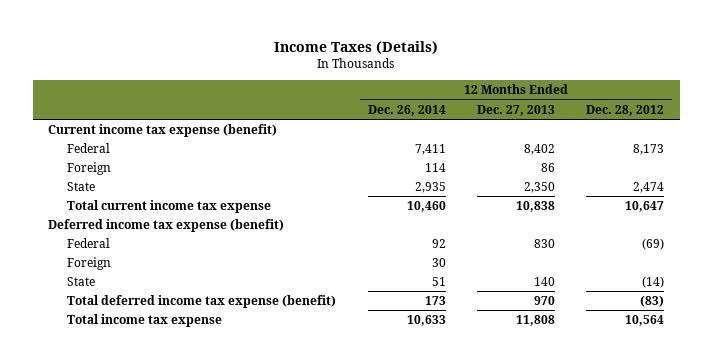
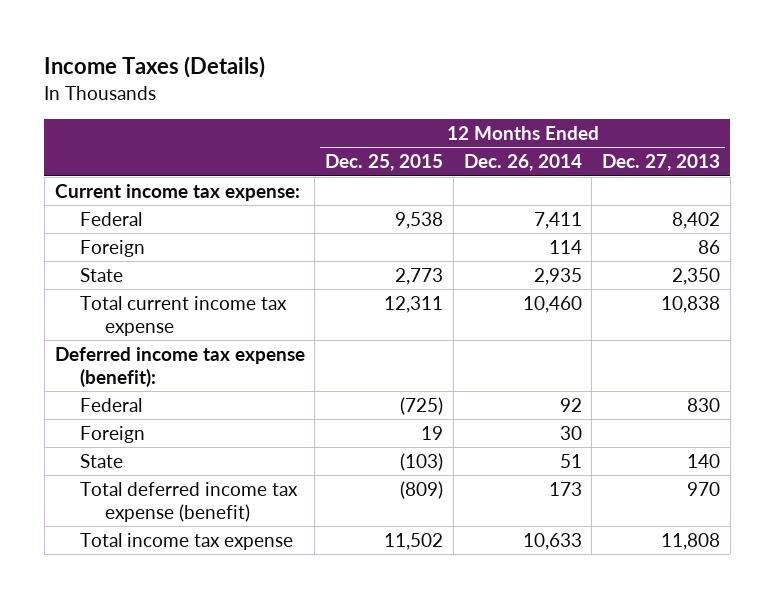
[586,104,665,116] Dec. 28, 2012 -> none
none -> [325,154,444,172] Dec. 25, 2015
[48,124,278,138] Current income tax expense (benefit) -> [54,184,300,202] Current income tax expense:
[48,219,285,233] Deferred income tax expense (benefit) -> [54,347,305,387] Deferred income tax expense (benefit):

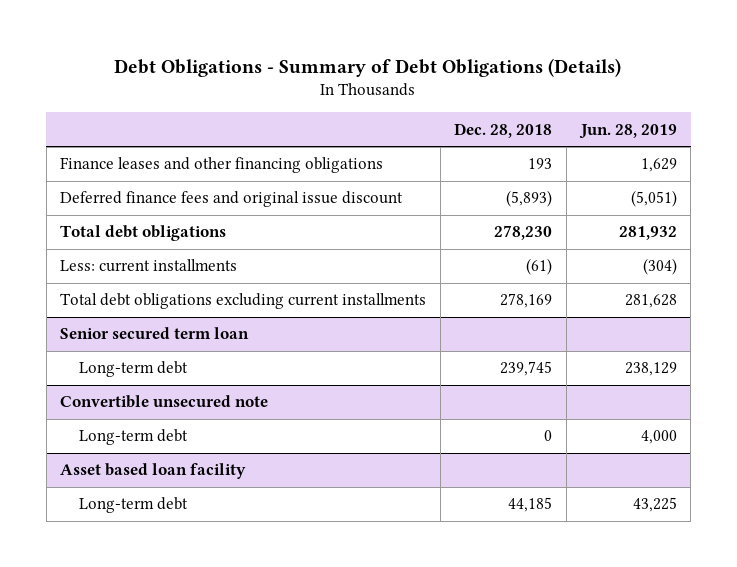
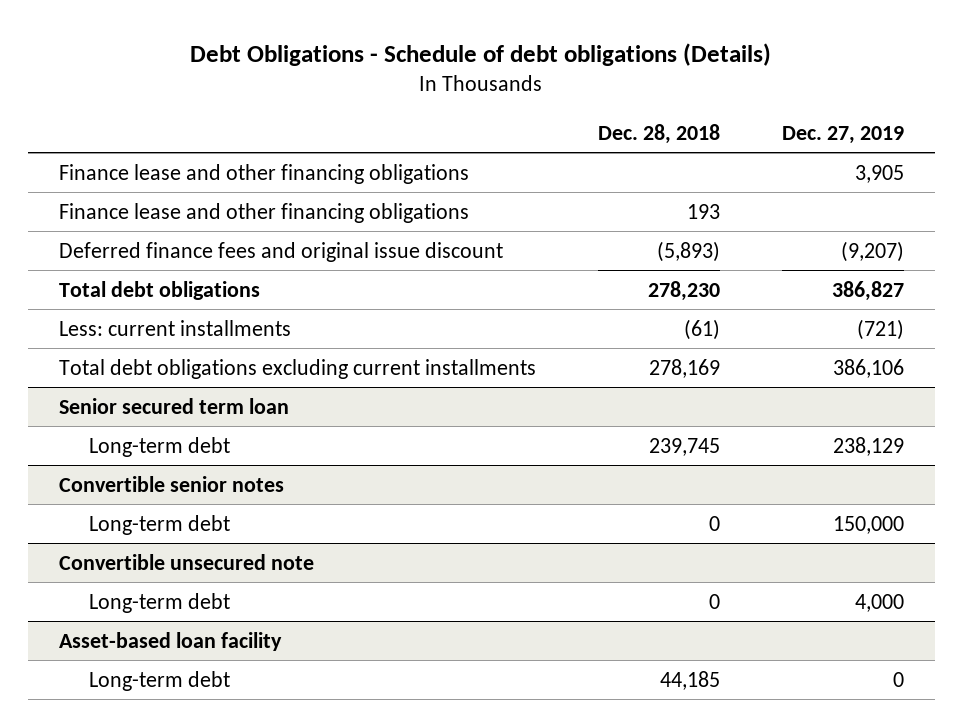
[114,57,622,77] Debt Obligations - Summary of Debt Obligations (Details) -> [190,42,772,66] Debt Obligations - Schedule of debt obligations (Details)
[578,123,677,139] Jun. 28, 2019 -> none
none -> [781,125,904,144] Dec. 27, 2019
none -> [58,163,469,184] Finance lease and other financing obligations
[60,157,384,174] Finance leases and other financing obligations -> [58,202,469,223] Finance lease and other financing obligations
none -> [58,475,284,492] Convertible senior notes
none -> [89,514,231,535] Long-term debt
[60,463,247,480] Asset based loan facility -> [58,631,282,651] Asset-based loan facility

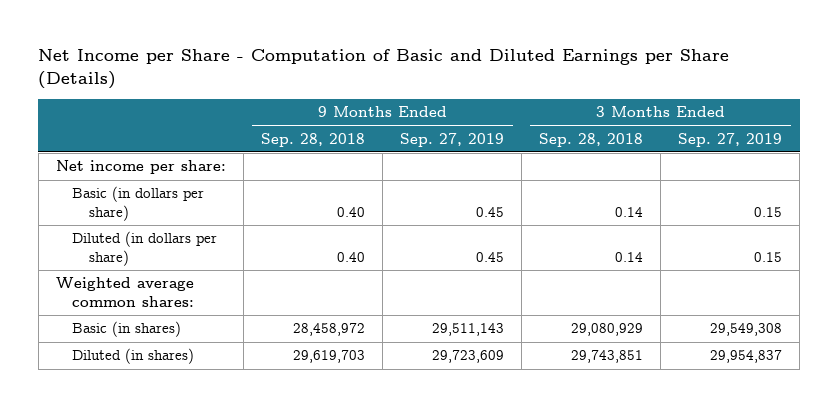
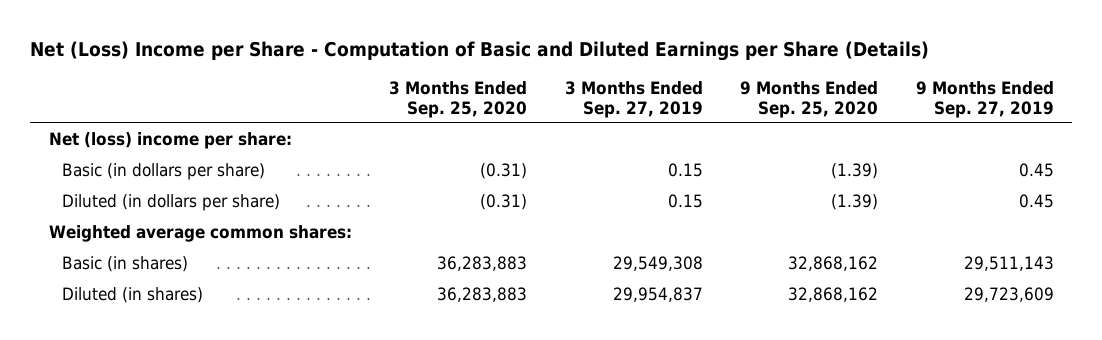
[38,49,730,89] Net Income per Share - Computation of Basic and Diluted Earnings per Share (Details) -> [30,41,930,62] Net (Loss) Income per Share - Computation of Basic and Diluted Earnings per Share (Details)
[260,132,365,147] Sep. 28, 2018 -> none
[539,132,644,147] Sep. 28, 2018 -> none
none -> [389,81,528,118] 3 Months Ended Sep. 25, 2020
none -> [740,81,879,118] 9 Months Ended Sep. 25, 2020
[55,160,226,175] Net income per share: -> [48,132,292,150] Net (loss) income per share:

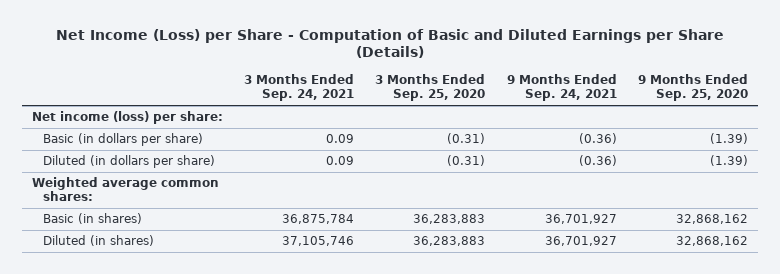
[30,41,930,62] Net (Loss) Income per Share - Computation of Basic and Diluted Earnings per Share (Details) -> [55,28,724,59] Net Income (Loss) per Share - Computation of Basic and Diluted Earnings per Share (Details)
[564,81,703,118] 3 Months Ended Sep. 27, 2019 -> none
[915,81,1054,118] 9 Months Ended Sep. 27, 2019 -> none
none -> [244,74,355,101] 3 Months Ended Sep. 24, 2021
none -> [506,74,617,101] 9 Months Ended Sep. 24, 2021
[48,132,292,150] Net (loss) income per share: -> [32,111,224,125] Net income (loss) per share:

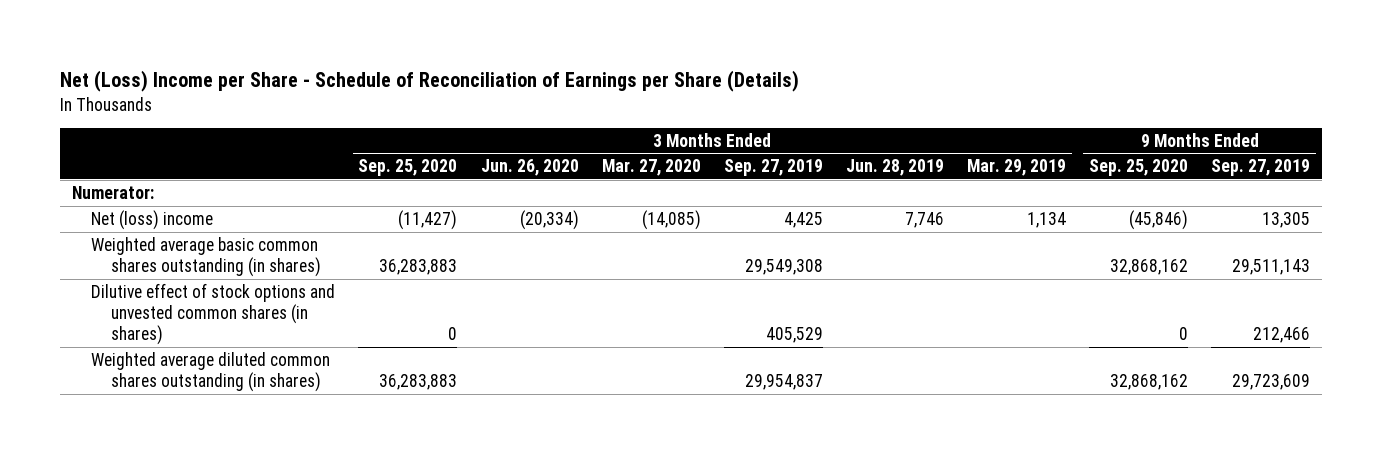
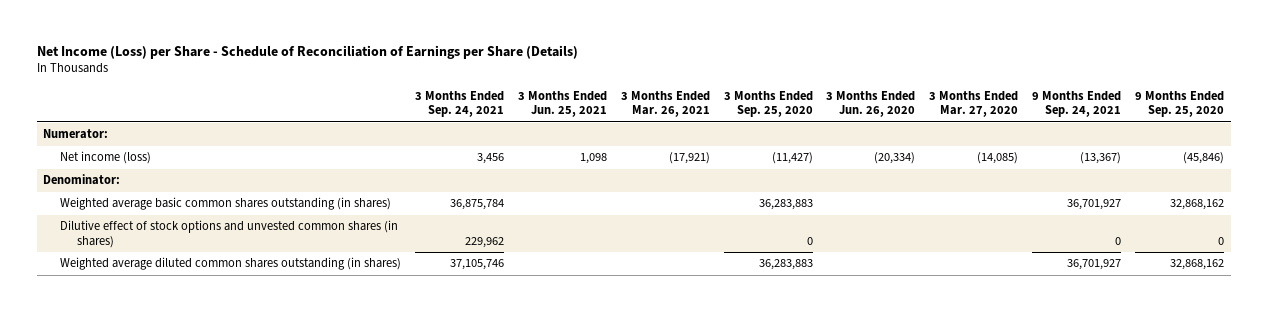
[60,70,800,93] Net (Loss) Income per Share - Schedule of Reconciliation of Earnings per Share (Details) -> [36,44,578,59] Net Income (Loss) per Share - Schedule of Reconciliation of Earnings per Share (Details)
[723,159,823,177] Sep. 27, 2019 -> none
[845,159,944,177] Jun. 28, 2019 -> none
[967,159,1067,177] Mar. 29, 2019 -> none
[1211,159,1311,177] Sep. 27, 2019 -> none
none -> [415,91,505,118] 3 Months Ended Sep. 24, 2021
none -> [517,91,607,118] 3 Months Ended Jun. 25, 2021
none -> [620,91,710,118] 3 Months Ended Mar. 26, 2021
none -> [1031,91,1121,118] 9 Months Ended Sep. 24, 2021
[91,209,214,230] Net (loss) income -> [60,151,152,165] Net income (loss)
none -> [43,174,121,186] Denominator:

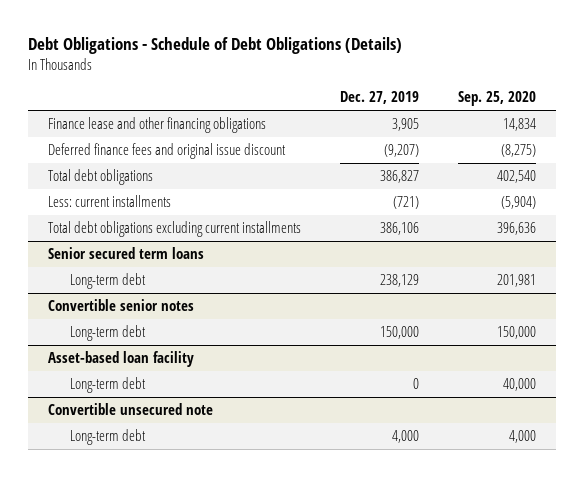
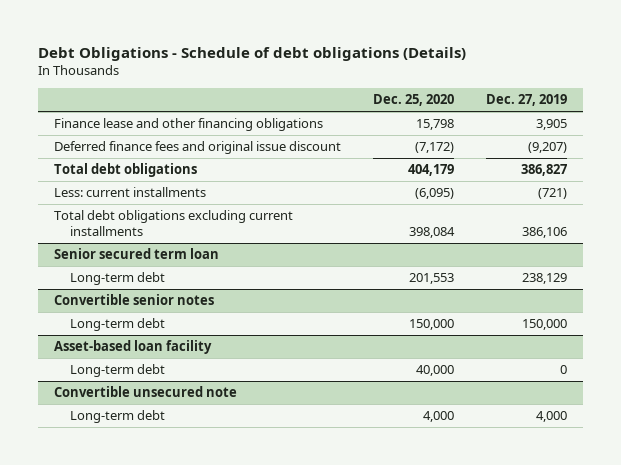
[28,37,403,55] Debt Obligations - Schedule of Debt Obligations (Details) -> [37,46,466,61] Debt Obligations - Schedule of debt obligations (Details)
[458,91,537,107] Sep. 25, 2020 -> none
none -> [372,94,454,107] Dec. 25, 2020
[47,247,204,260] Senior secured term loans -> [53,248,219,260] Senior secured term loan

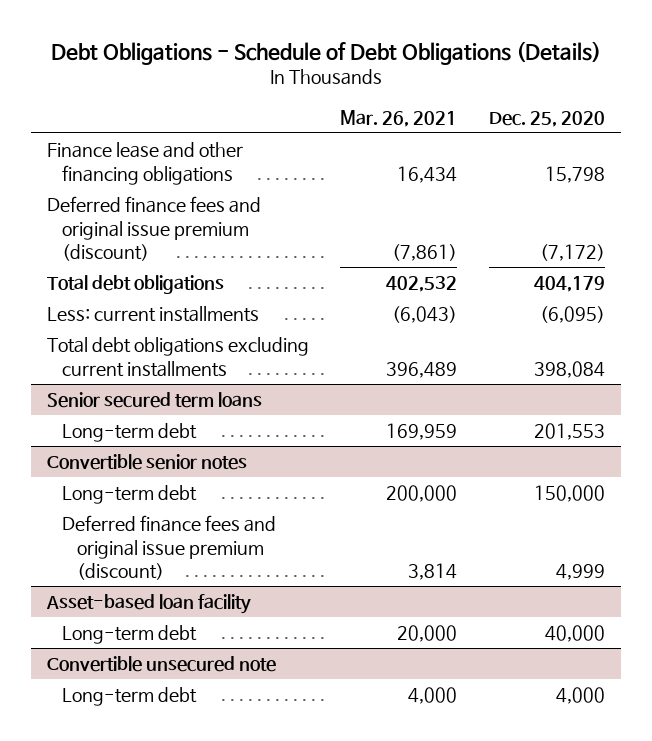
[37,46,466,61] Debt Obligations - Schedule of debt obligations (Details) -> [50,40,601,65] Debt Obligations - Schedule of Debt Obligations (Details)
[486,94,568,107] Dec. 27, 2019 -> none
none -> [340,109,458,127] Mar. 26, 2021
[53,141,341,155] Deferred finance fees and original issue discount -> [46,196,261,261] Deferred finance fees and original issue premium (discount)
[53,248,219,260] Senior secured term loan -> [46,392,262,409] Senior secured term loans
none -> [61,515,276,580] Deferred finance fees and original issue premium (discount)

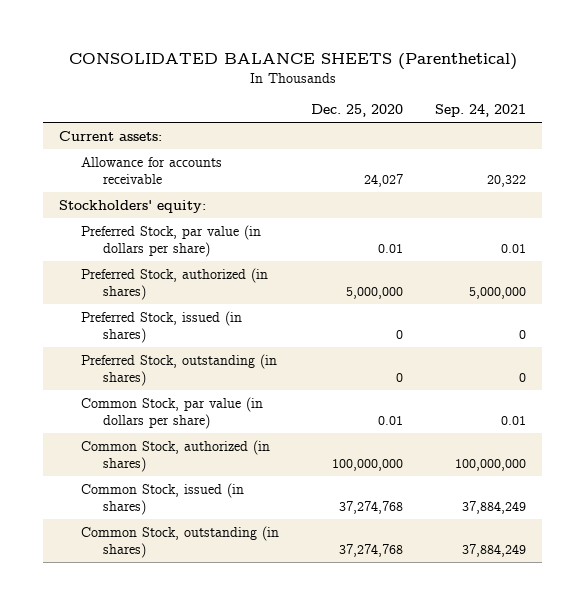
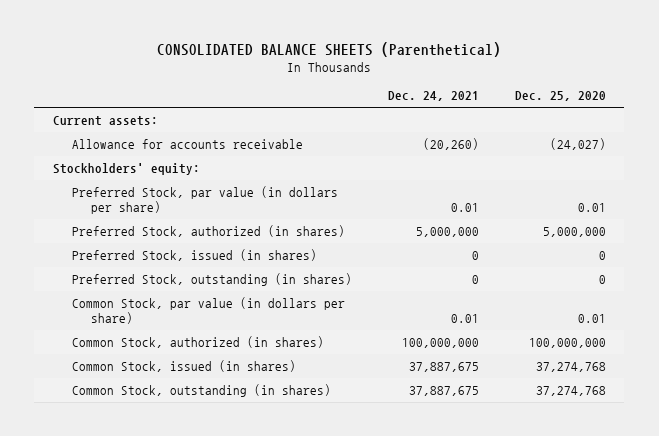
[435,104,527,118] Sep. 24, 2021 -> none
none -> [387,91,479,102] Dec. 24, 2021
[364,173,404,187] 24,027 -> [550,138,607,151] (24,027)

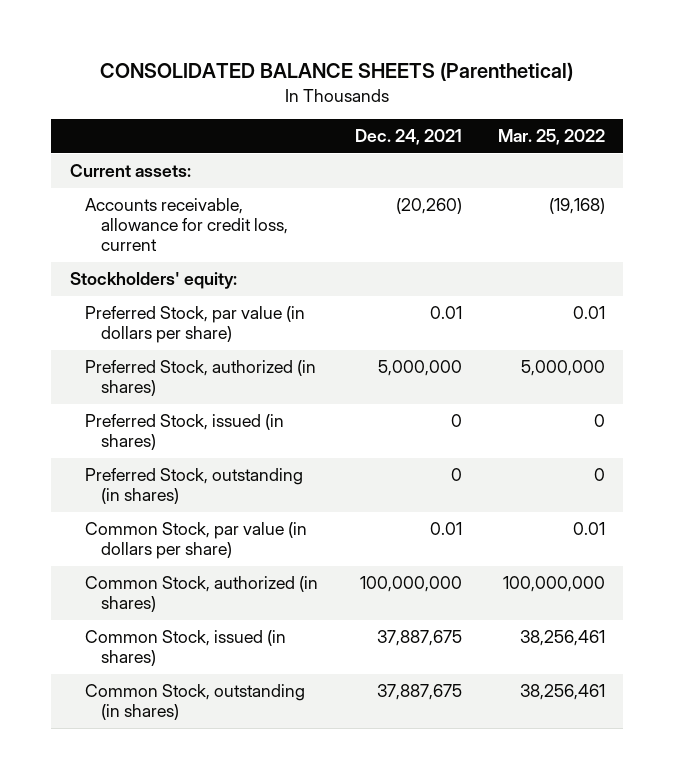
[515,91,607,102] Dec. 25, 2020 -> none
none -> [497,129,605,146] Mar. 25, 2022
[71,139,303,150] Allowance for accounts receivable -> [85,198,288,252] Accounts receivable, allowance for credit loss, current

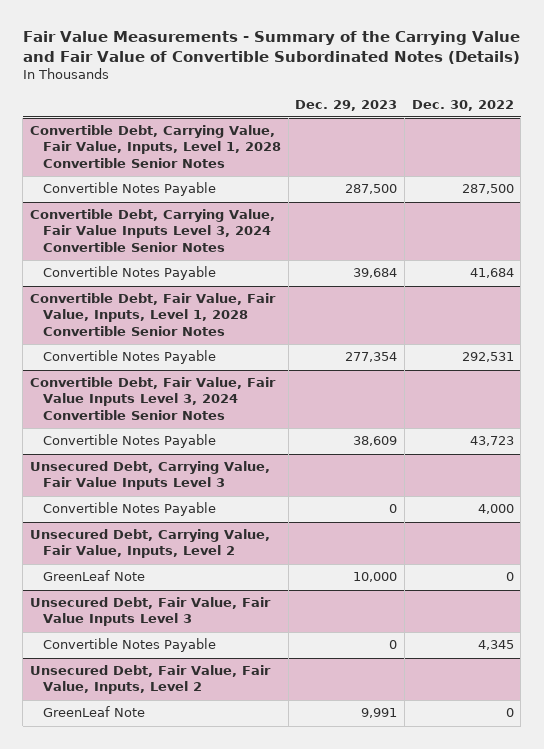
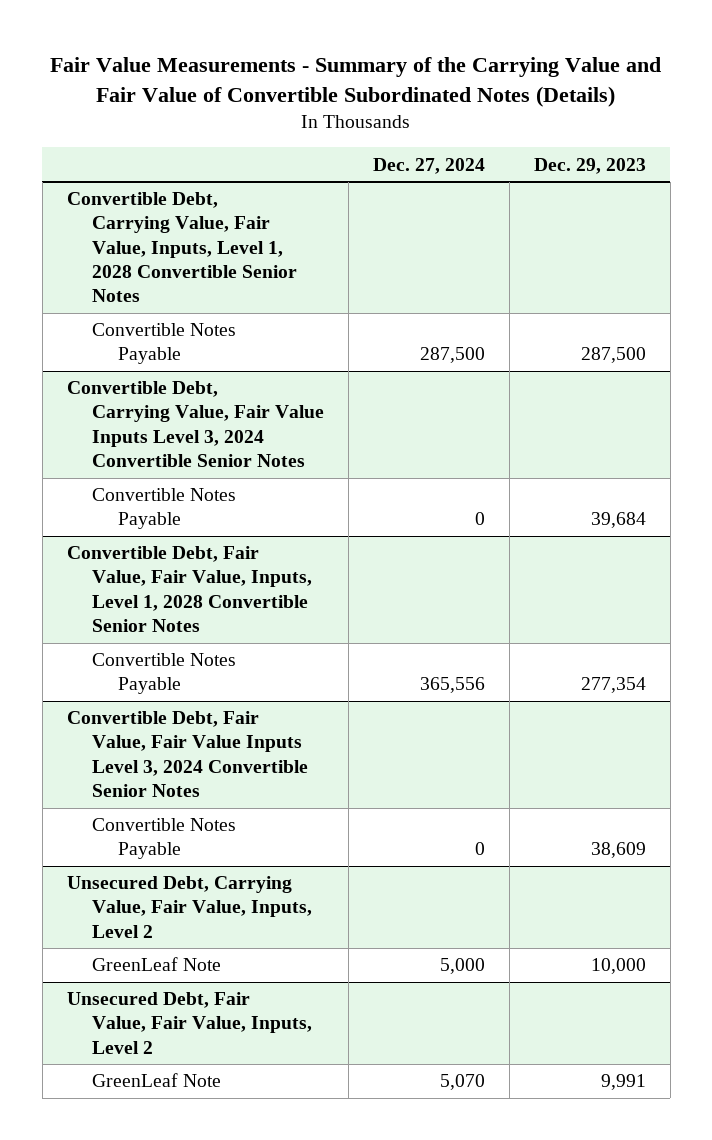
[411,99,514,111] Dec. 30, 2022 -> none
none -> [373,157,486,174] Dec. 27, 2024
[30,461,271,491] Unsecured Debt, Carrying Value, Fair Value Inputs Level 3 -> none
[42,502,216,517] Convertible Notes Payable -> none
[30,597,272,627] Unsecured Debt, Fair Value, Fair Value Inputs Level 3 -> none
[42,638,216,653] Convertible Notes Payable -> none

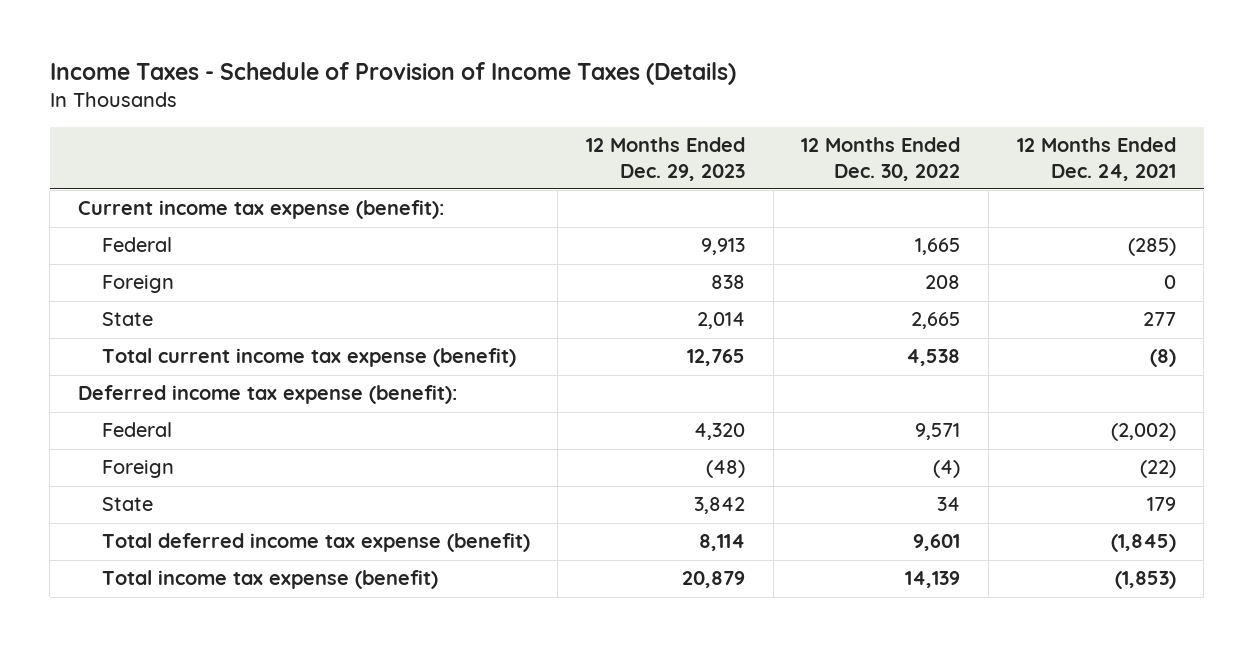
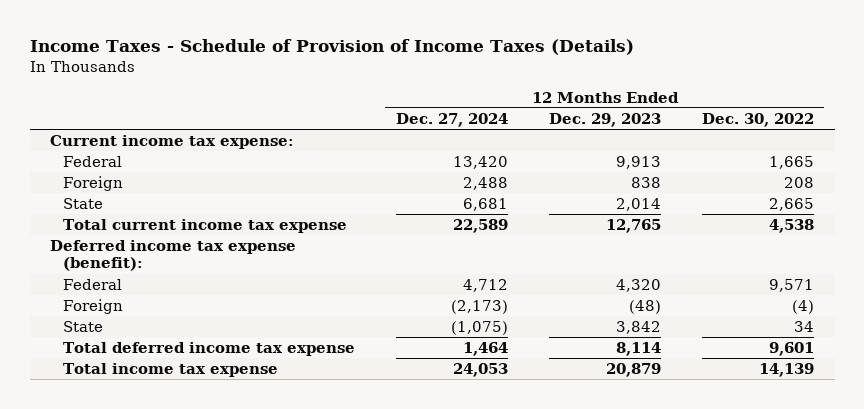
[1016,137,1176,181] 12 Months Ended Dec. 24, 2021 -> none
none -> [395,112,508,127] Dec. 27, 2024
[77,200,444,220] Current income tax expense (benefit): -> [50,135,295,150] Current income tax expense:
[101,348,516,368] Total current income tax expense (benefit) -> [62,219,347,234] Total current income tax expense
[101,533,530,553] Total deferred income tax expense (benefit) -> [62,342,355,357] Total deferred income tax expense
[101,570,438,590] Total income tax expense (benefit) -> [62,363,278,378] Total income tax expense

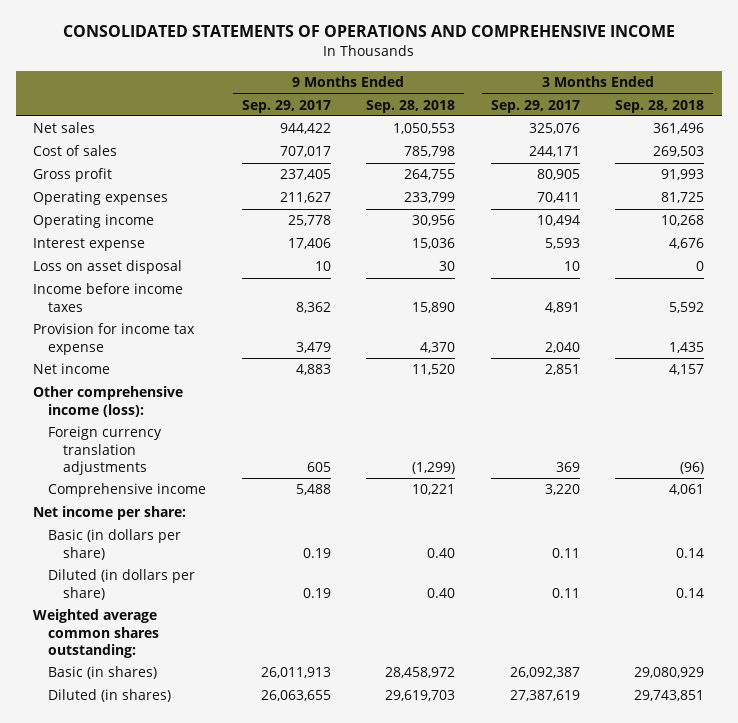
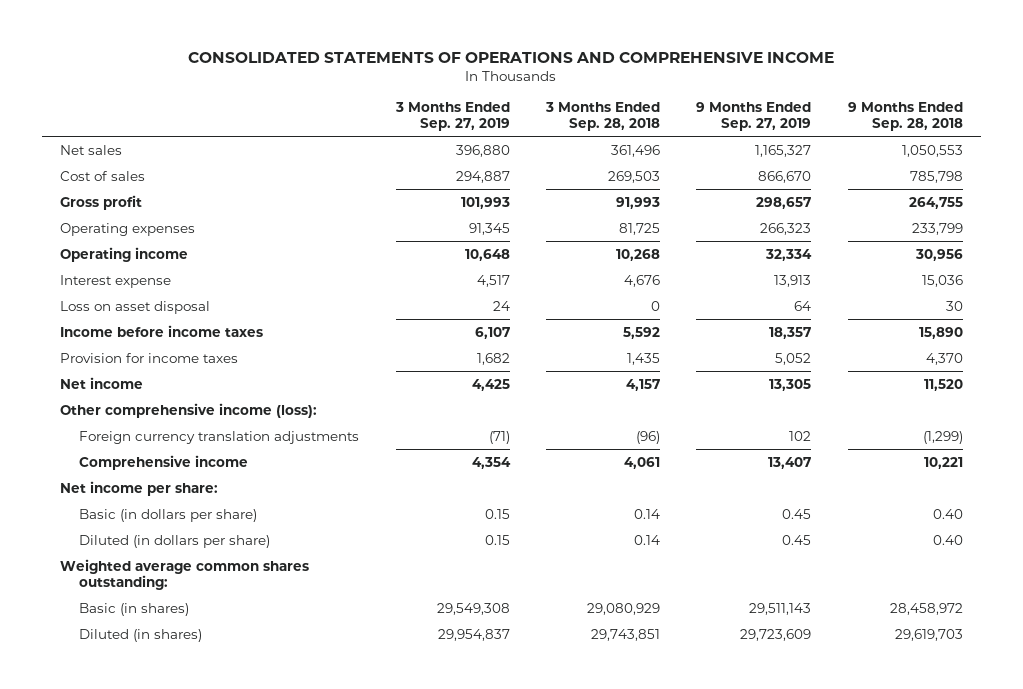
[241,99,331,113] Sep. 29, 2017 -> none
[490,99,580,113] Sep. 29, 2017 -> none
none -> [394,102,510,131] 3 Months Ended Sep. 27, 2019
none -> [696,102,812,131] 9 Months Ended Sep. 27, 2019
[33,323,196,355] Provision for income tax expense -> [60,352,239,363] Provision for income taxes

